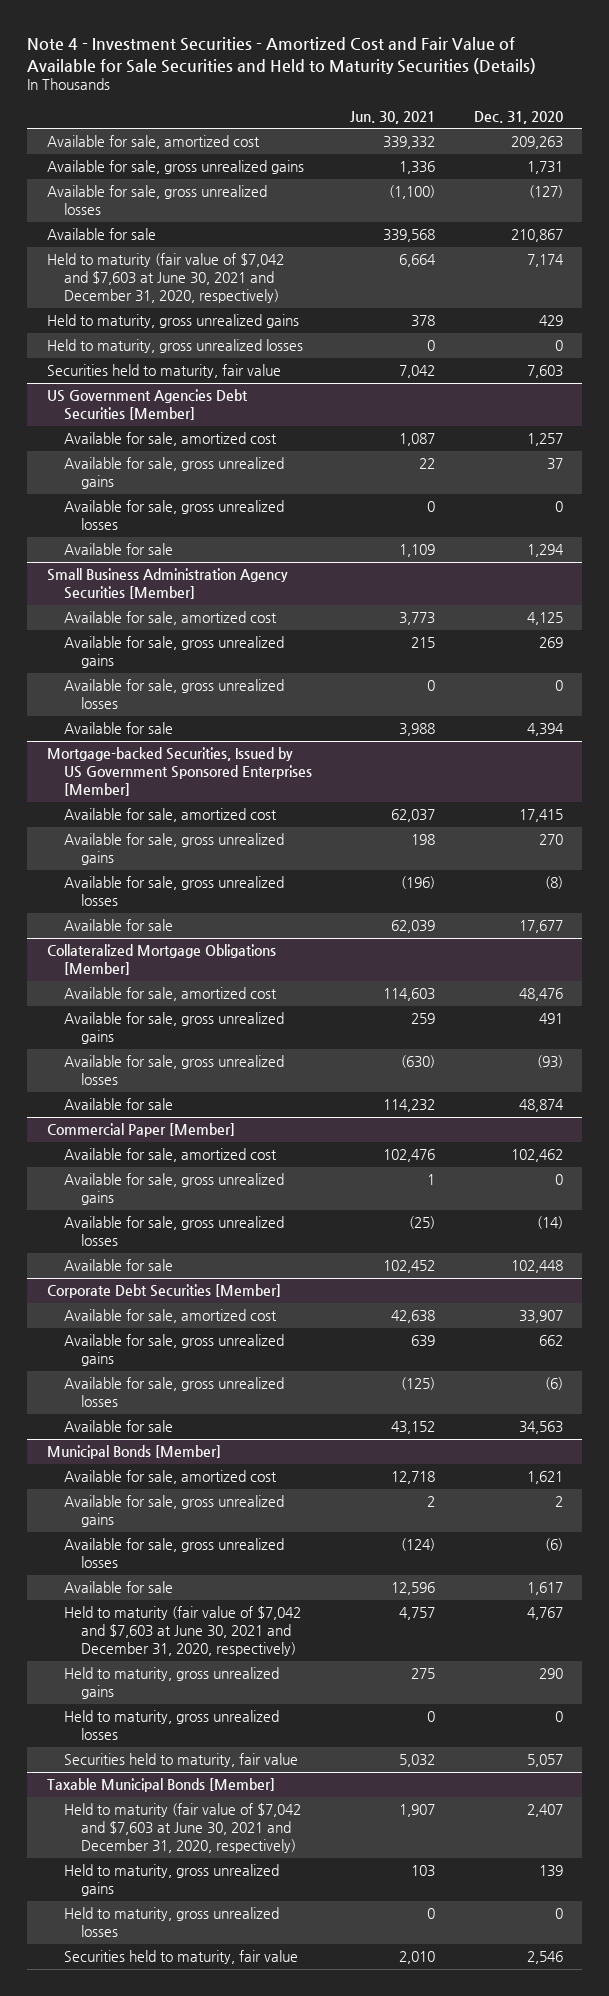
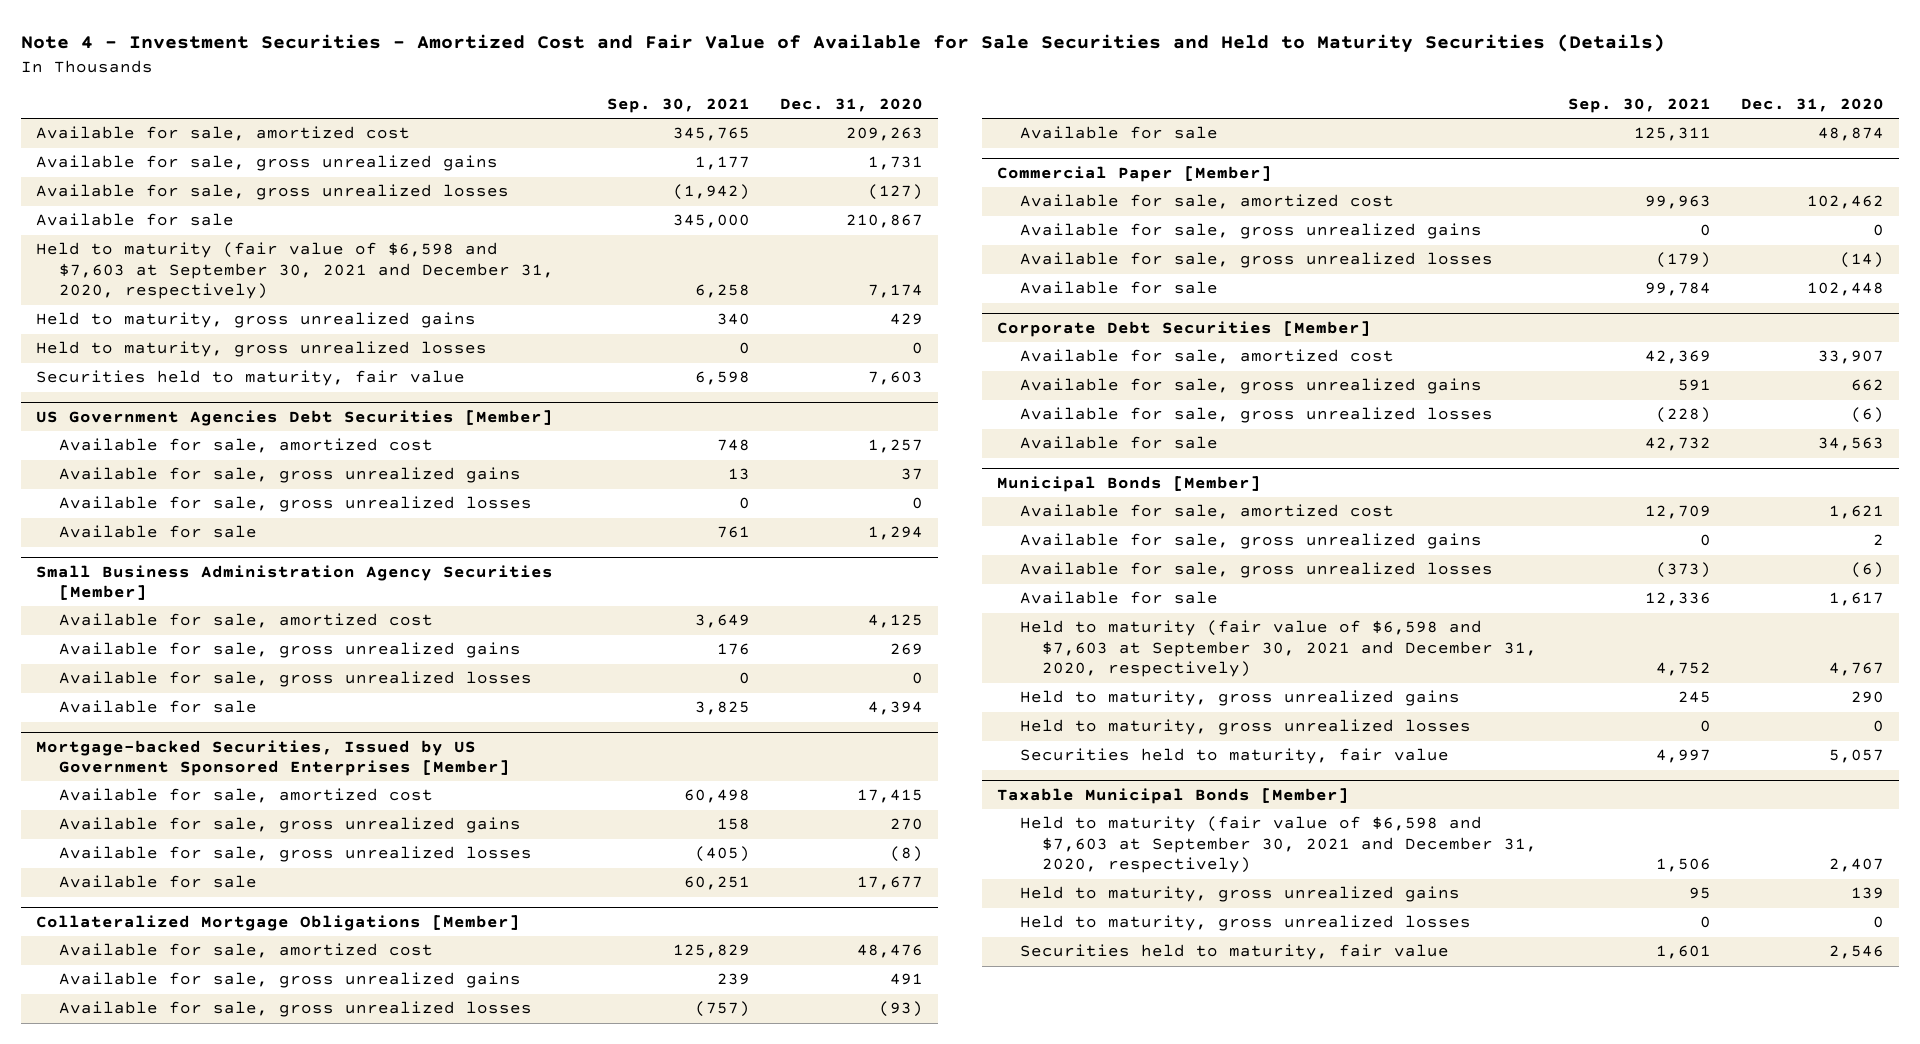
[350,110,436,124] Jun. 30, 2021 -> none
none -> [606,97,750,113] Sep. 30, 2021
[46,253,284,304] Held to maturity (fair value of $7,042 and $7,603 at June 30, 2021 and December 31, 2020, respectively) -> [36,242,554,300] Held to maturity (fair value of $6,598 and $7,603 at September 30, 2021 and December 31, 2020, respectively)
[63,1606,301,1657] Held to maturity (fair value of $7,042 and $7,603 at June 30, 2021 and December 31, 2020, respectively) -> [1019,620,1538,678] Held to maturity (fair value of $6,598 and $7,603 at September 30, 2021 and December 31, 2020, respectively)
[63,1803,301,1854] Held to maturity (fair value of $7,042 and $7,603 at June 30, 2021 and December 31, 2020, respectively) -> [1019,816,1538,874] Held to maturity (fair value of $6,598 and $7,603 at September 30, 2021 and December 31, 2020, respectively)

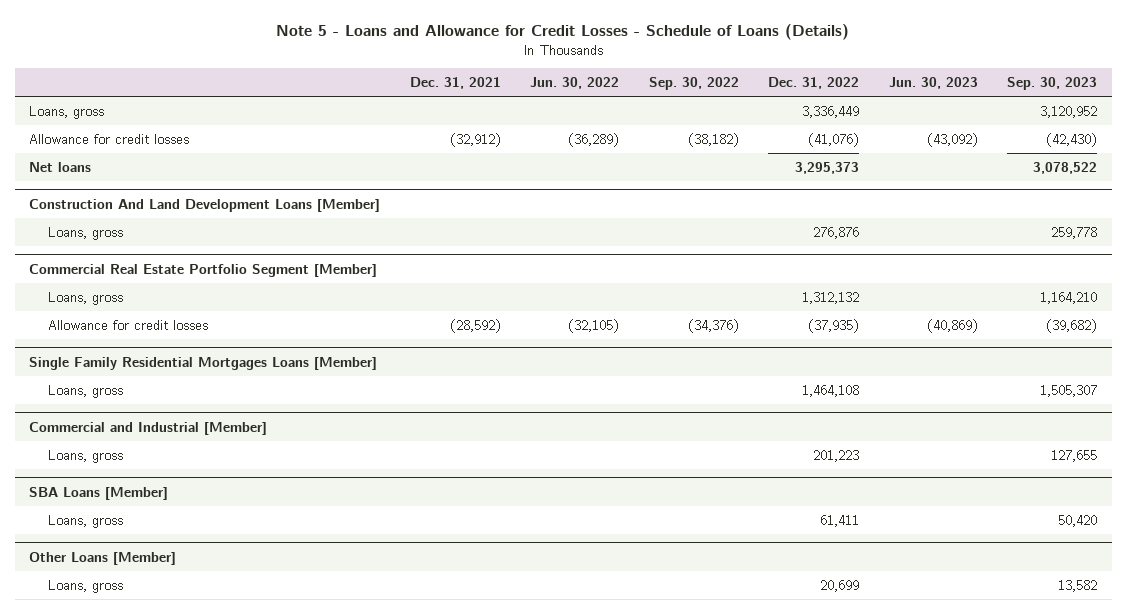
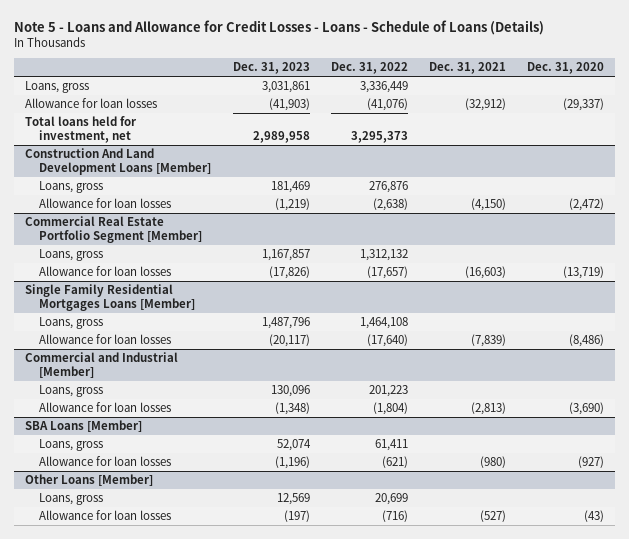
[276,23,850,40] Note 5 - Loans and Allowance for Credit Losses - Schedule of Loans (Details) -> [14,19,545,35] Note 5 - Loans and Allowance for Credit Losses - Loans - Schedule of Loans (Details)
[530,77,620,90] Jun. 30, 2022 -> none
[648,77,739,91] Sep. 30, 2022 -> none
[888,77,978,90] Jun. 30, 2023 -> none
[1007,77,1098,91] Sep. 30, 2023 -> none
none -> [232,62,310,75] Dec. 31, 2023
none -> [527,62,605,75] Dec. 31, 2020
[29,133,190,144] Allowance for credit losses -> [24,98,157,109] Allowance for loan losses
[29,161,92,172] Net loans -> [24,116,137,144] Total loans held for investment, net
none -> [39,198,172,209] Allowance for loan losses
[48,319,209,330] Allowance for credit losses -> [39,266,172,277] Allowance for loan losses
[449,318,501,333] (28,592) -> [464,266,506,280] (16,603)
[808,318,860,333] (37,935) -> [366,266,408,280] (17,657)
none -> [39,334,172,345] Allowance for loan losses
none -> [39,402,172,413] Allowance for loan losses
none -> [39,456,172,467] Allowance for loan losses
none -> [39,510,172,521] Allowance for loan losses

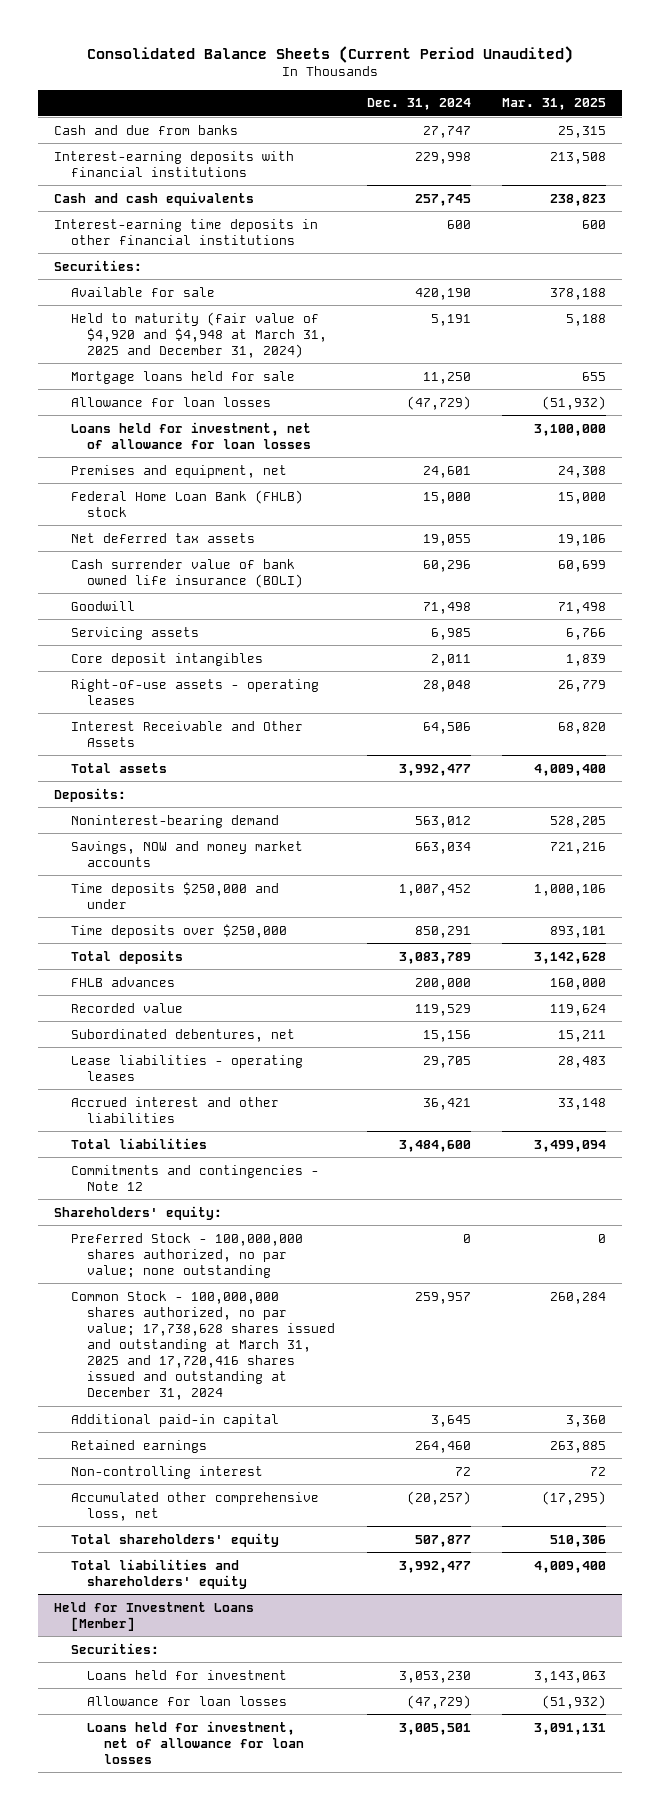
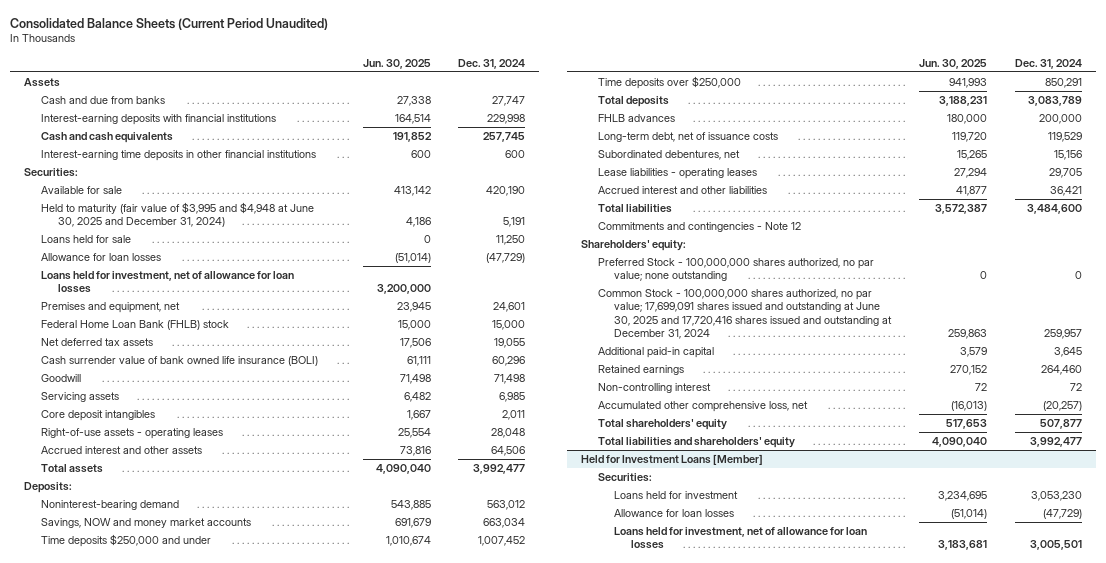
[501,98,606,111] Mar. 31, 2025 -> none
none -> [362,58,431,69] Jun. 30, 2025
none -> [24,78,61,88] Assets
[70,311,328,358] Held to maturity (fair value of $4,920 and $4,948 at March 31, 2025 and December 31, 2024) -> [41,202,315,228] Held to maturity (fair value of $3,995 and $4,948 at June 30, 2025 and December 31, 2024)
[70,370,295,384] Mortgage loans held for sale -> [41,235,132,244] Loans held for sale
[70,720,303,747] Interest Receivable and Other Assets -> [41,446,203,455] Accrued interest and other assets
[70,1002,183,1013] Recorded value -> [597,132,778,143] Long-term debt, net of issuance costs
[70,1290,336,1400] Common Stock - 100,000,000 shares authorized, no par value; 17,738,628 shares issued and outstanding at March 31, 2025 and 17,720,416 shares issued and outstanding at December 31, 2024 -> [597,289,893,339] Common Stock - 100,000,000 shares authorized, no par value; 17,699,091 shares issued and outstanding at June 30, 2025 and 17,720,416 shares issued and outstanding at December 31, 2024

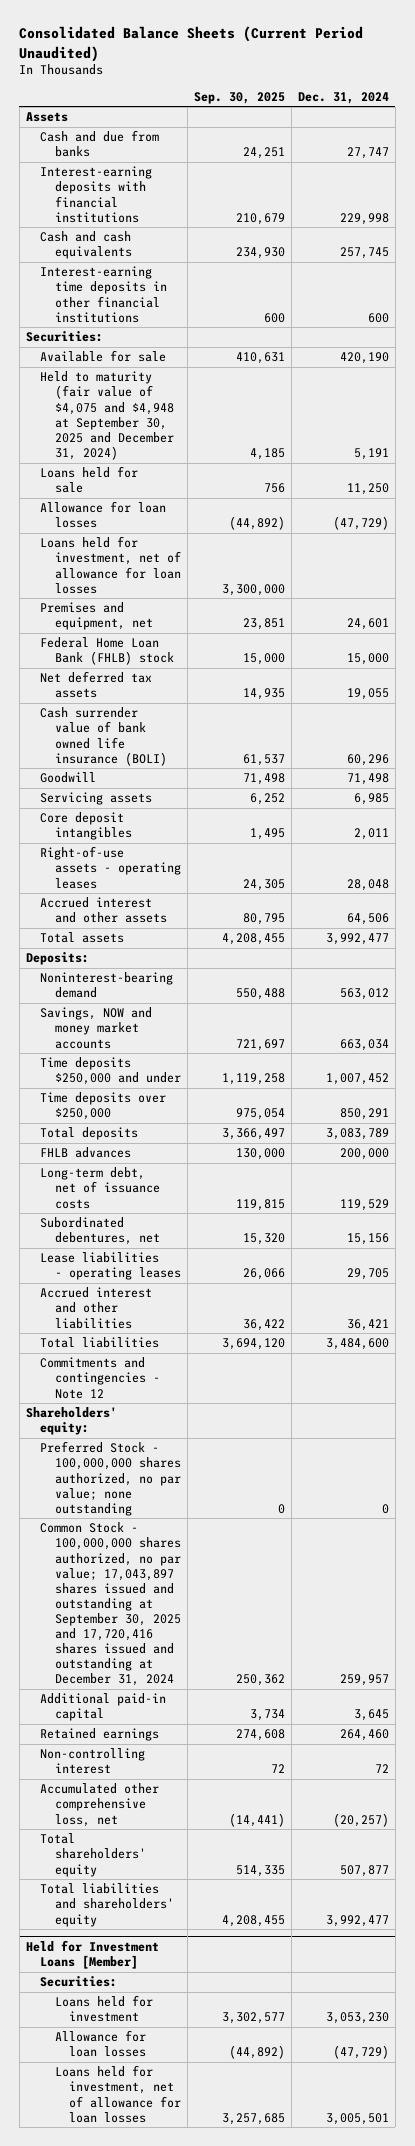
[362,58,431,69] Jun. 30, 2025 -> none
none -> [193,91,285,104] Sep. 30, 2025
[41,202,315,228] Held to maturity (fair value of $3,995 and $4,948 at June 30, 2025 and December 31, 2024) -> [40,371,174,460] Held to maturity (fair value of $4,075 and $4,948 at September 30, 2025 and December 31, 2024)
[597,289,893,339] Common Stock - 100,000,000 shares authorized, no par value; 17,699,091 shares issued and outstanding at June 30, 2025 and 17,720,416 shares issued and outstanding at December 31, 2024 -> [40,1522,181,1687] Common Stock - 100,000,000 shares authorized, no par value; 17,043,897 shares issued and outstanding at September 30, 2025 and 17,720,416 shares issued and outstanding at December 31, 2024

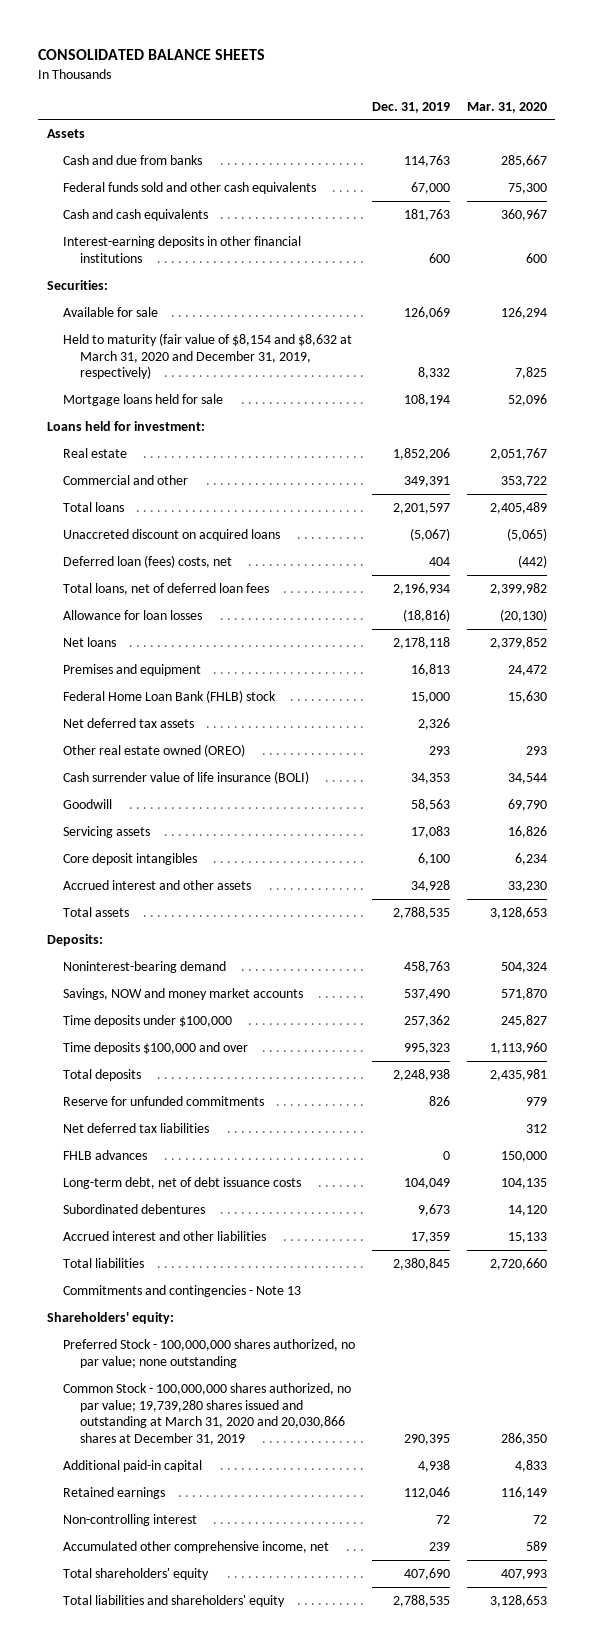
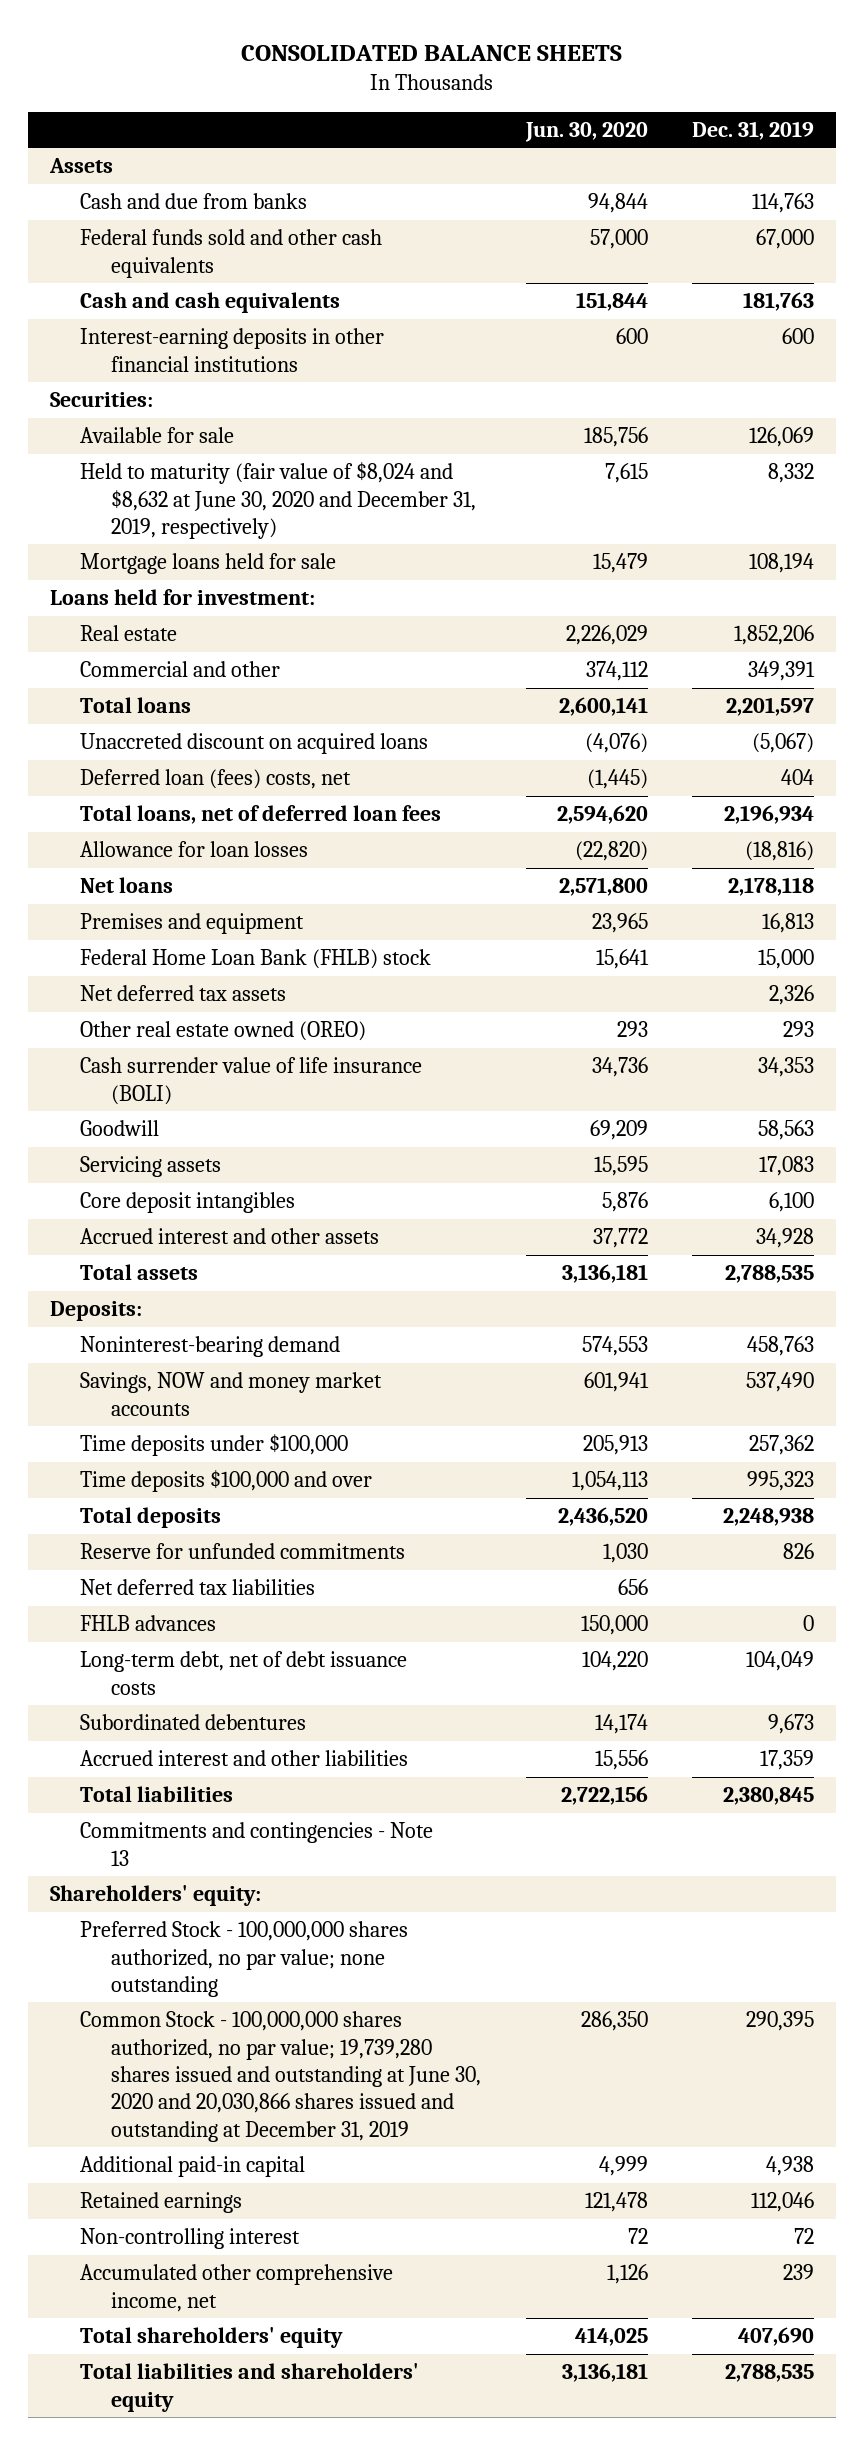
[466,101,547,113] Mar. 31, 2020 -> none
none -> [524,122,648,143] Jun. 30, 2020
[63,332,353,380] Held to maturity (fair value of $8,154 and $8,632 at March 31, 2020 and December 31, 2019, respectively) -> [80,462,477,539] Held to maturity (fair value of $8,024 and $8,632 at June 30, 2020 and December 31, 2019, respectively)
[63,1382,352,1446] Common Stock - 100,000,000 shares authorized, no par value; 19,739,280 shares issued and outstanding at March 31, 2020 and 20,030,866 shares at December 31, 2019 -> [80,2011,482,2142] Common Stock - 100,000,000 shares authorized, no par value; 19,739,280 shares issued and outstanding at June 30, 2020 and 20,030,866 shares issued and outstanding at December 31, 2019

